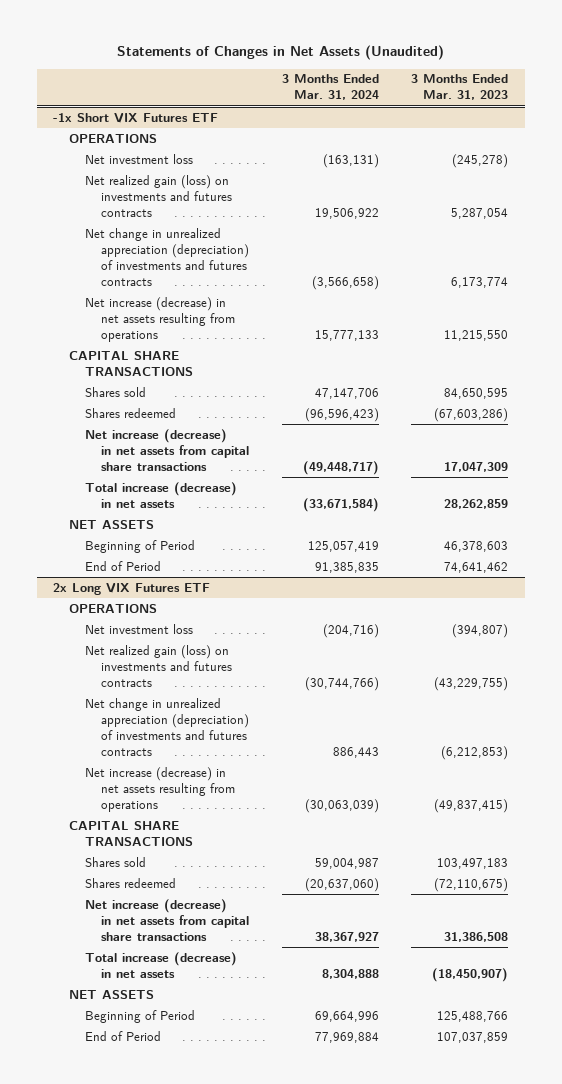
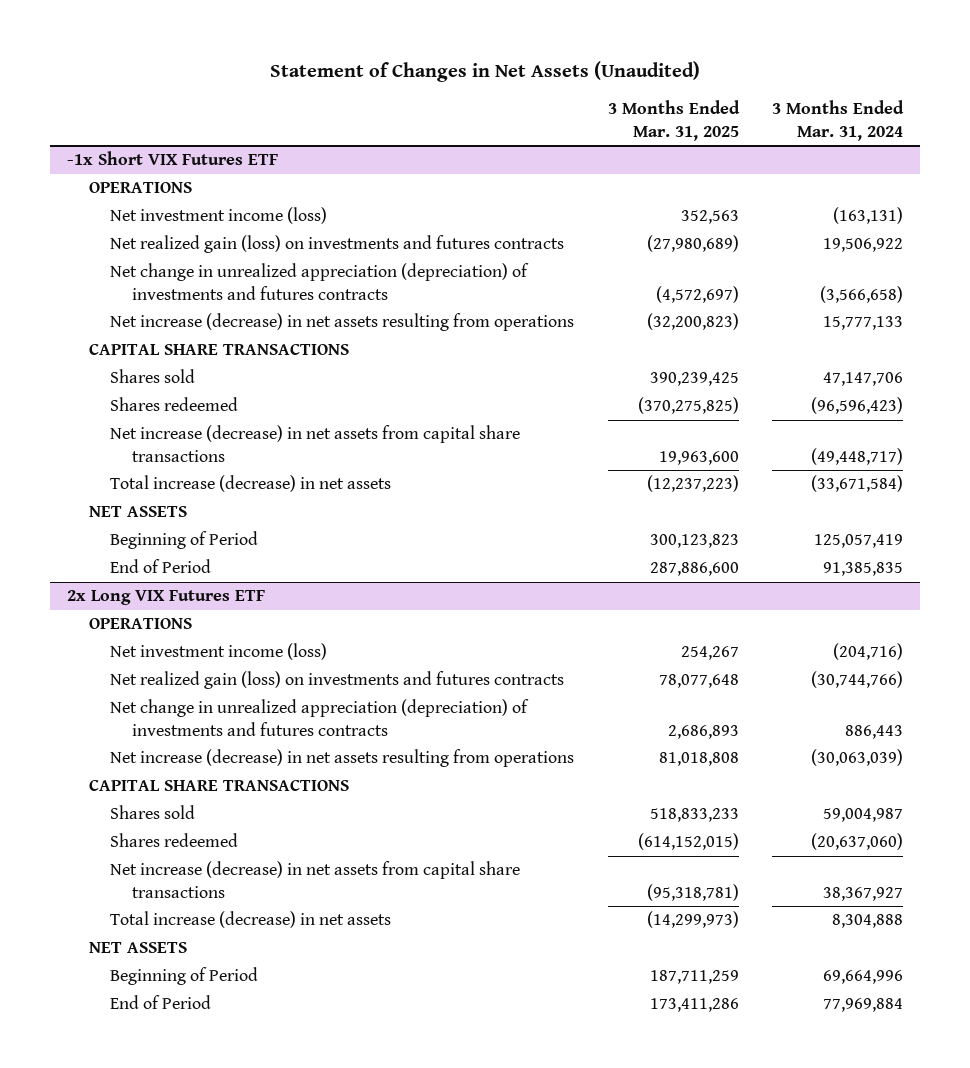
[116,45,444,61] Statements of Changes in Net Assets (Unaudited) -> [269,61,700,83] Statement of Changes in Net Assets (Unaudited)
[411,74,509,101] 3 Months Ended Mar. 31, 2023 -> none
none -> [607,100,740,141] 3 Months Ended Mar. 31, 2025
[85,153,194,164] Net investment loss -> [110,207,328,225] Net investment income (loss)
[85,623,194,634] Net investment loss -> [110,643,328,661] Net investment income (loss)

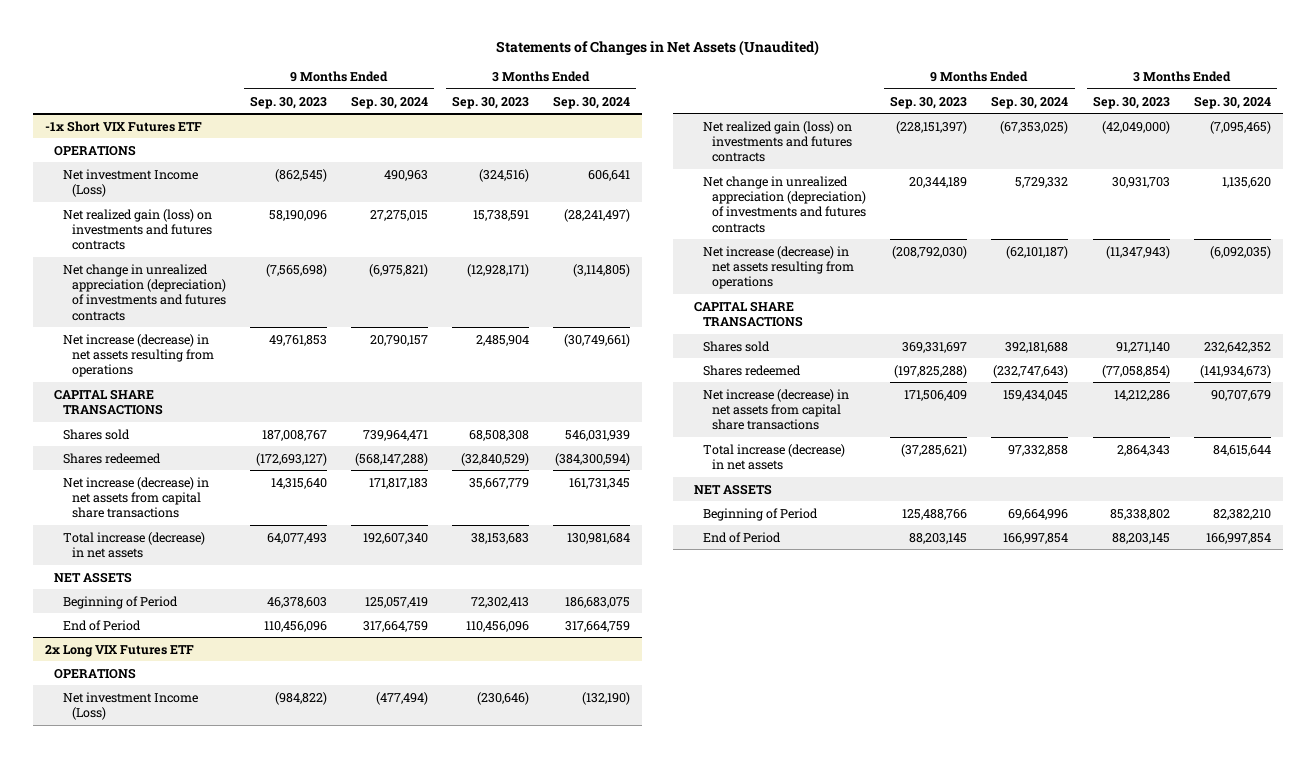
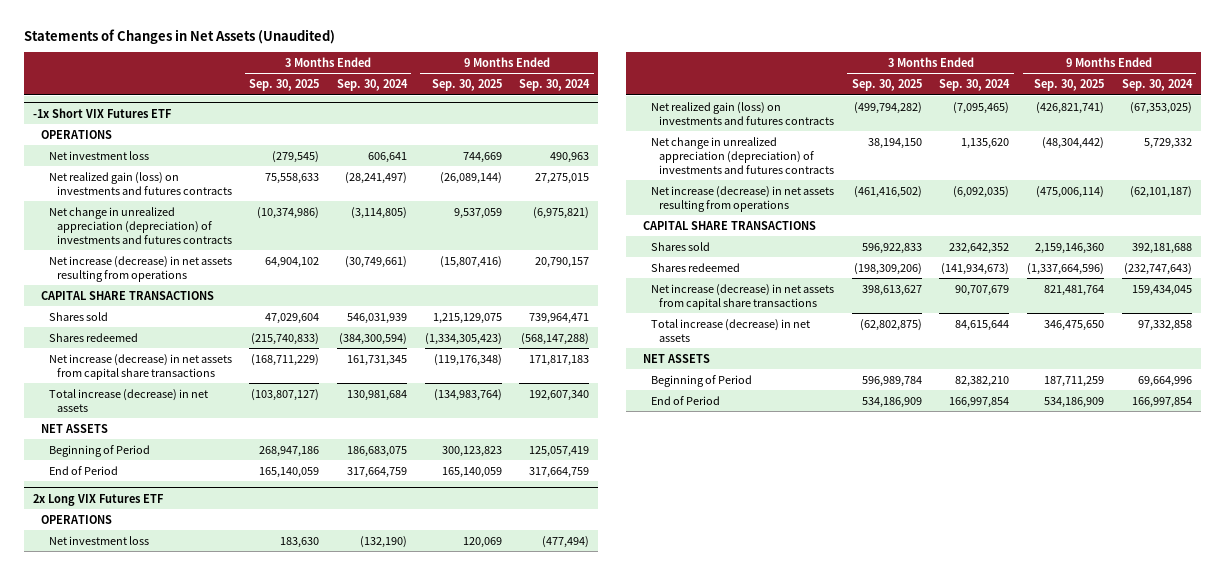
[250,95,328,109] Sep. 30, 2023 -> none
[452,95,530,109] Sep. 30, 2023 -> none
none -> [249,79,320,92] Sep. 30, 2025
none -> [431,79,502,92] Sep. 30, 2025
[63,168,199,197] Net investment Income (Loss) -> [48,150,149,160] Net investment loss
[63,691,199,720] Net investment Income (Loss) -> [48,535,149,545] Net investment loss

